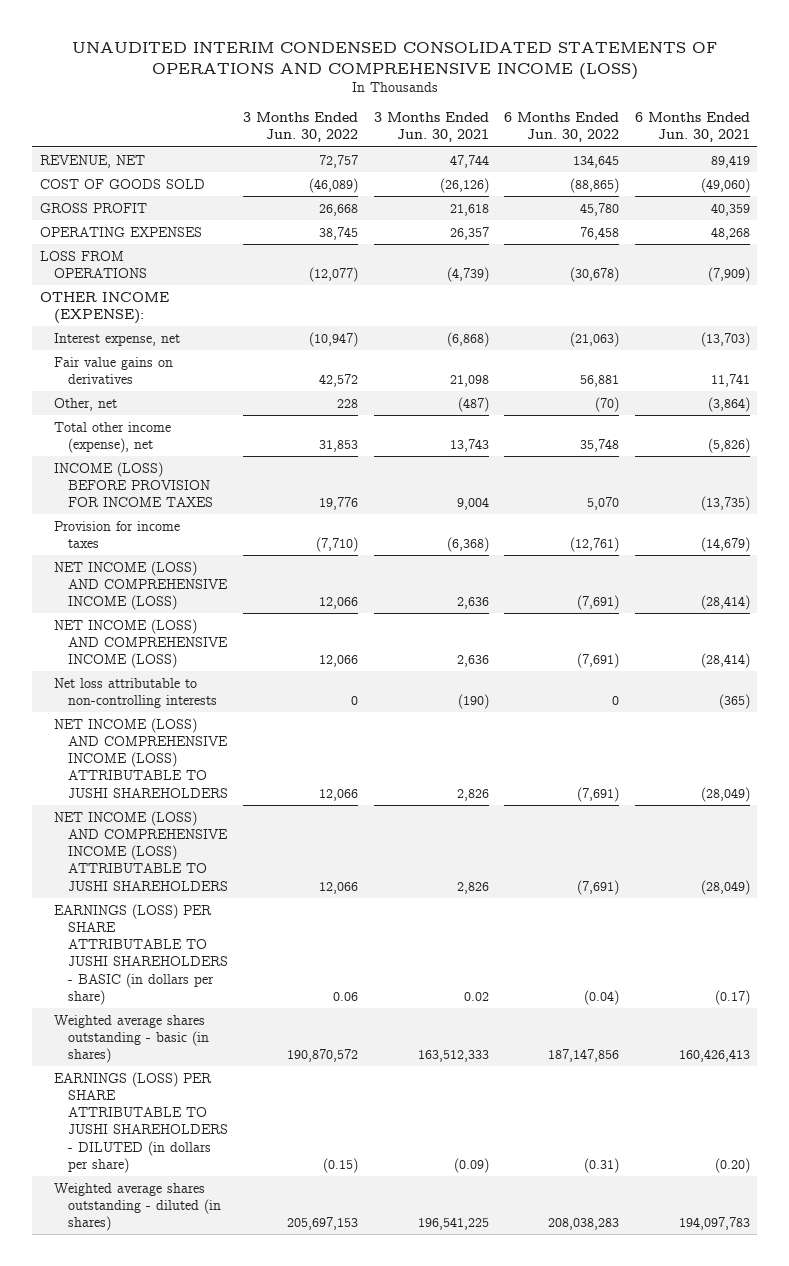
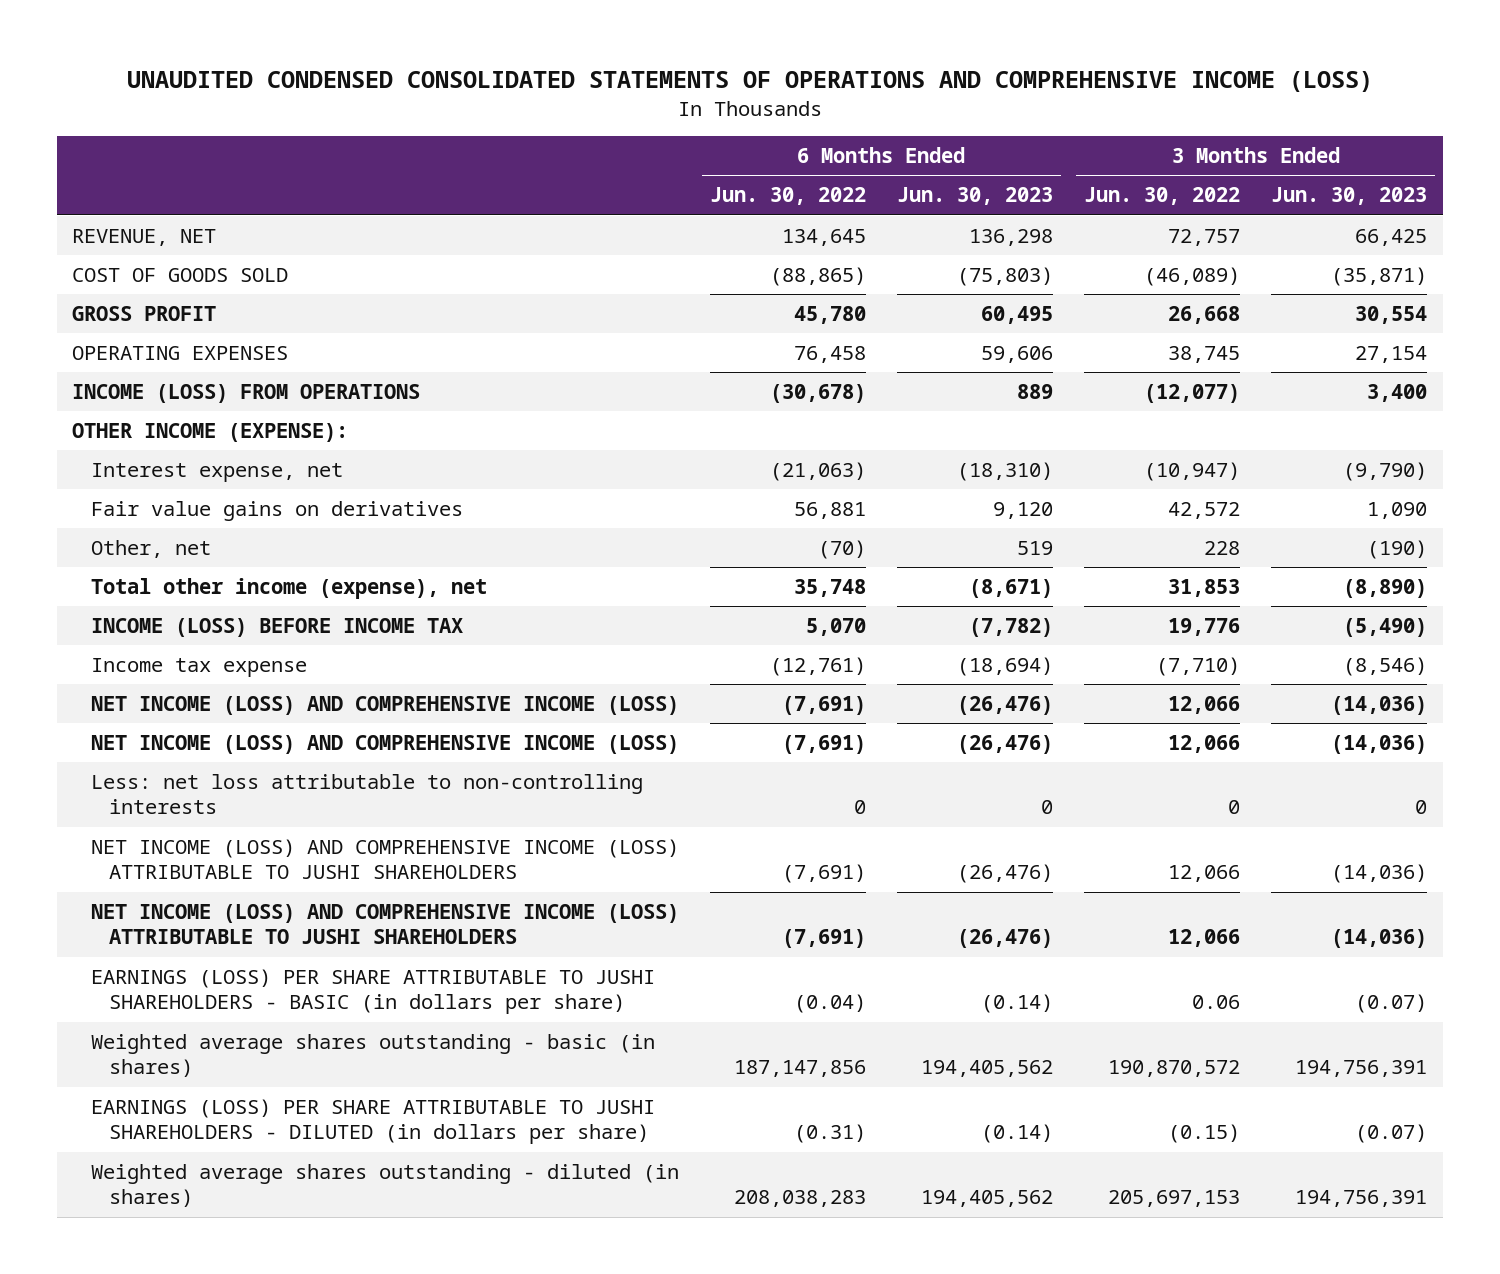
[71,41,717,80] UNAUDITED INTERIM CONDENSED CONSOLIDATED STATEMENTS OF OPERATIONS AND COMPREHENSIVE INCOME (LOSS) -> [126,71,1373,93] UNAUDITED CONDENSED CONSOLIDATED STATEMENTS OF OPERATIONS AND COMPREHENSIVE INCOME (LOSS)
[373,112,489,143] 3 Months Ended Jun. 30, 2021 -> none
[634,112,750,143] 6 Months Ended Jun. 30, 2021 -> none
none -> [897,187,1054,206] Jun. 30, 2023
none -> [1271,187,1428,206] Jun. 30, 2023
[39,250,147,278] LOSS FROM OPERATIONS -> [72,383,421,403] INCOME (LOSS) FROM OPERATIONS
[53,461,214,508] INCOME (LOSS) BEFORE PROVISION FOR INCOME TAXES -> [90,617,463,637] INCOME (LOSS) BEFORE INCOME TAX
[53,520,180,548] Provision for income taxes -> [90,657,307,677] Income tax expense
[53,677,218,708] Net loss attributable to non-controlling interests -> [90,773,643,815] Less: net loss attributable to non-controlling interests

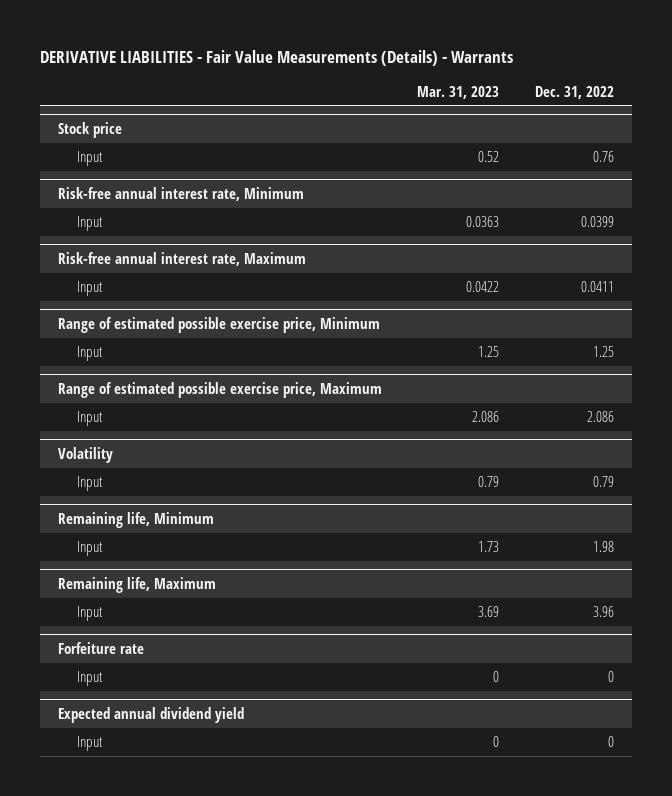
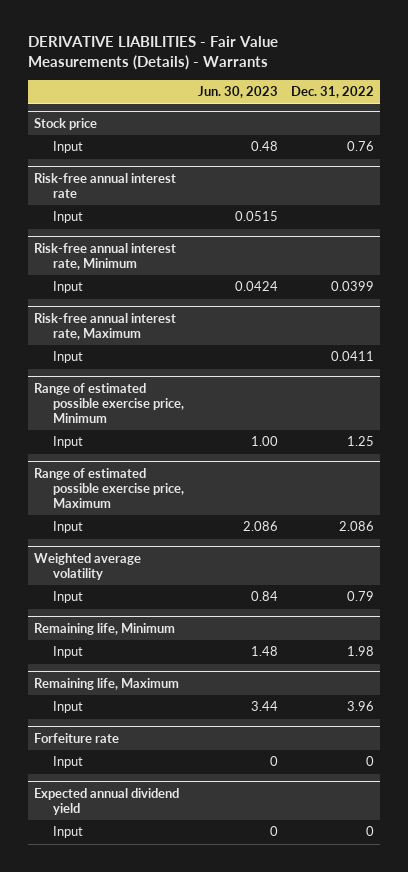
[417,85,500,99] Mar. 31, 2023 -> none
none -> [197,85,278,98] Jun. 30, 2023
none -> [34,172,177,199] Risk-free annual interest rate
none -> [53,211,84,224] Input
[57,447,113,464] Volatility -> [34,552,142,581] Weighted average volatility

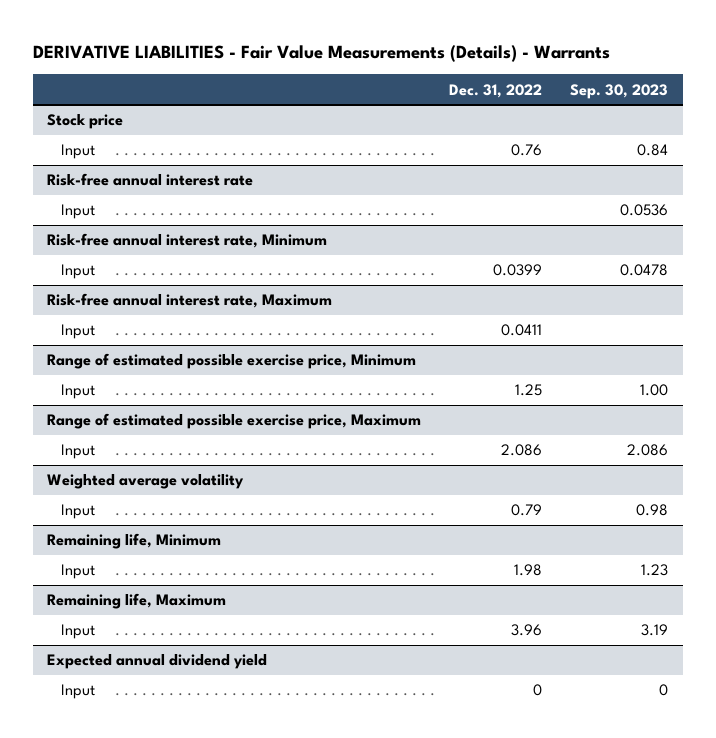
[197,85,278,98] Jun. 30, 2023 -> none
none -> [570,83,669,99] Sep. 30, 2023
[34,732,120,743] Forfeiture rate -> none
[53,756,84,769] Input -> none

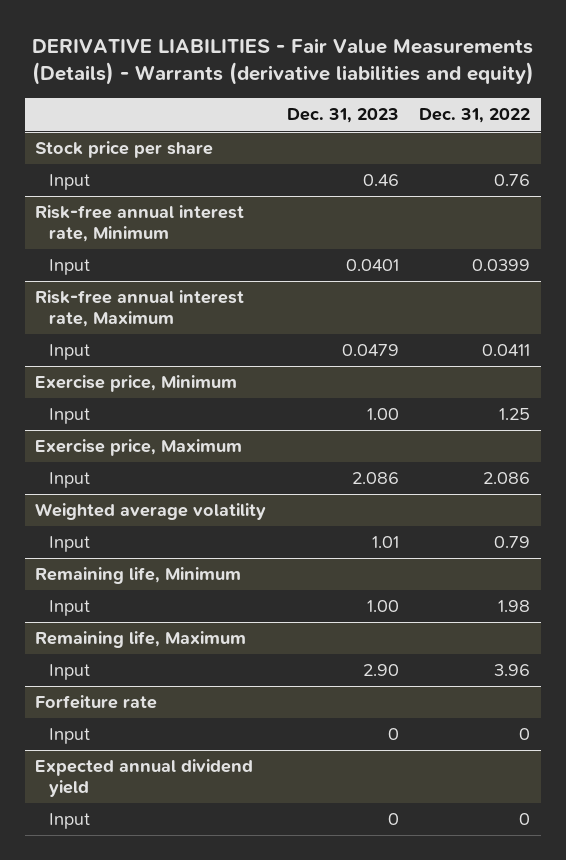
[32,45,610,63] DERIVATIVE LIABILITIES - Fair Value Measurements (Details) - Warrants -> [31,37,534,86] DERIVATIVE LIABILITIES - Fair Value Measurements (Details) - Warrants (derivative liabilities and equity)
[570,83,669,99] Sep. 30, 2023 -> none
none -> [286,108,399,124] Dec. 31, 2023
[47,114,124,130] Stock price -> [35,141,214,159] Stock price per share
[47,173,254,187] Risk-free annual interest rate -> none
[61,204,96,220] Input -> none
[47,353,417,370] Range of estimated possible exercise price, Minimum -> none
none -> [35,375,238,393] Exercise price, Minimum
[47,413,422,430] Range of estimated possible exercise price, Maximum -> none
none -> [35,439,243,457] Exercise price, Maximum
none -> [35,695,158,710] Forfeiture rate
none -> [48,728,90,745] Input

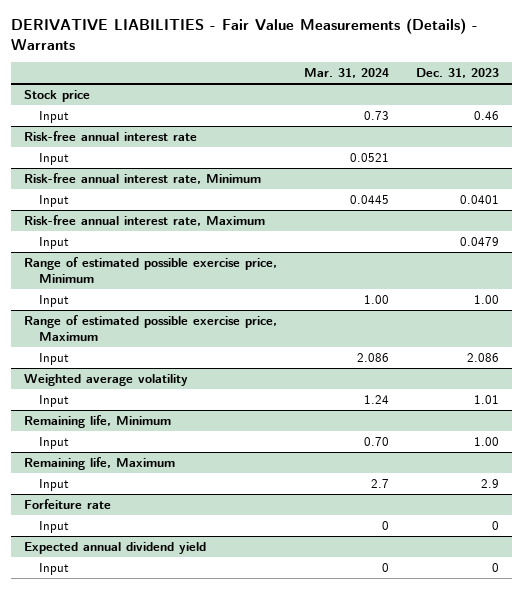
[31,37,534,86] DERIVATIVE LIABILITIES - Fair Value Measurements (Details) - Warrants (derivative liabilities and equity) -> [10,18,478,50] DERIVATIVE LIABILITIES - Fair Value Measurements (Details) - Warrants
[419,108,531,124] Dec. 31, 2022 -> none
none -> [303,68,389,79] Mar. 31, 2024
[35,141,214,159] Stock price per share -> [24,89,91,102] Stock price
none -> [24,130,198,141] Risk-free annual interest rate
none -> [38,152,69,165] Input
[35,375,238,393] Exercise price, Minimum -> none
none -> [24,256,278,284] Range of estimated possible exercise price, Minimum
[35,439,243,457] Exercise price, Maximum -> none
none -> [24,314,278,342] Range of estimated possible exercise price, Maximum
[362,664,399,677] 2.90 -> [480,478,499,488] 2.9

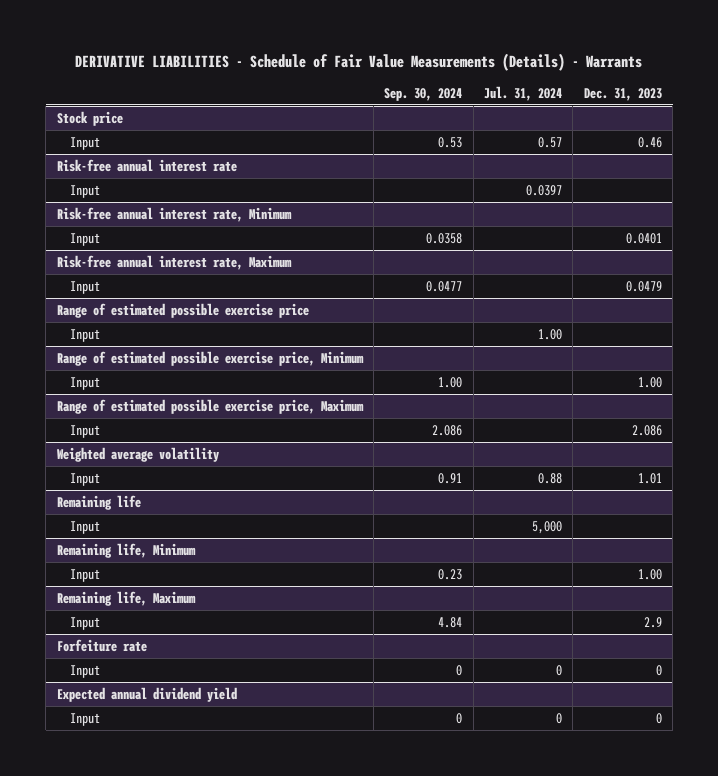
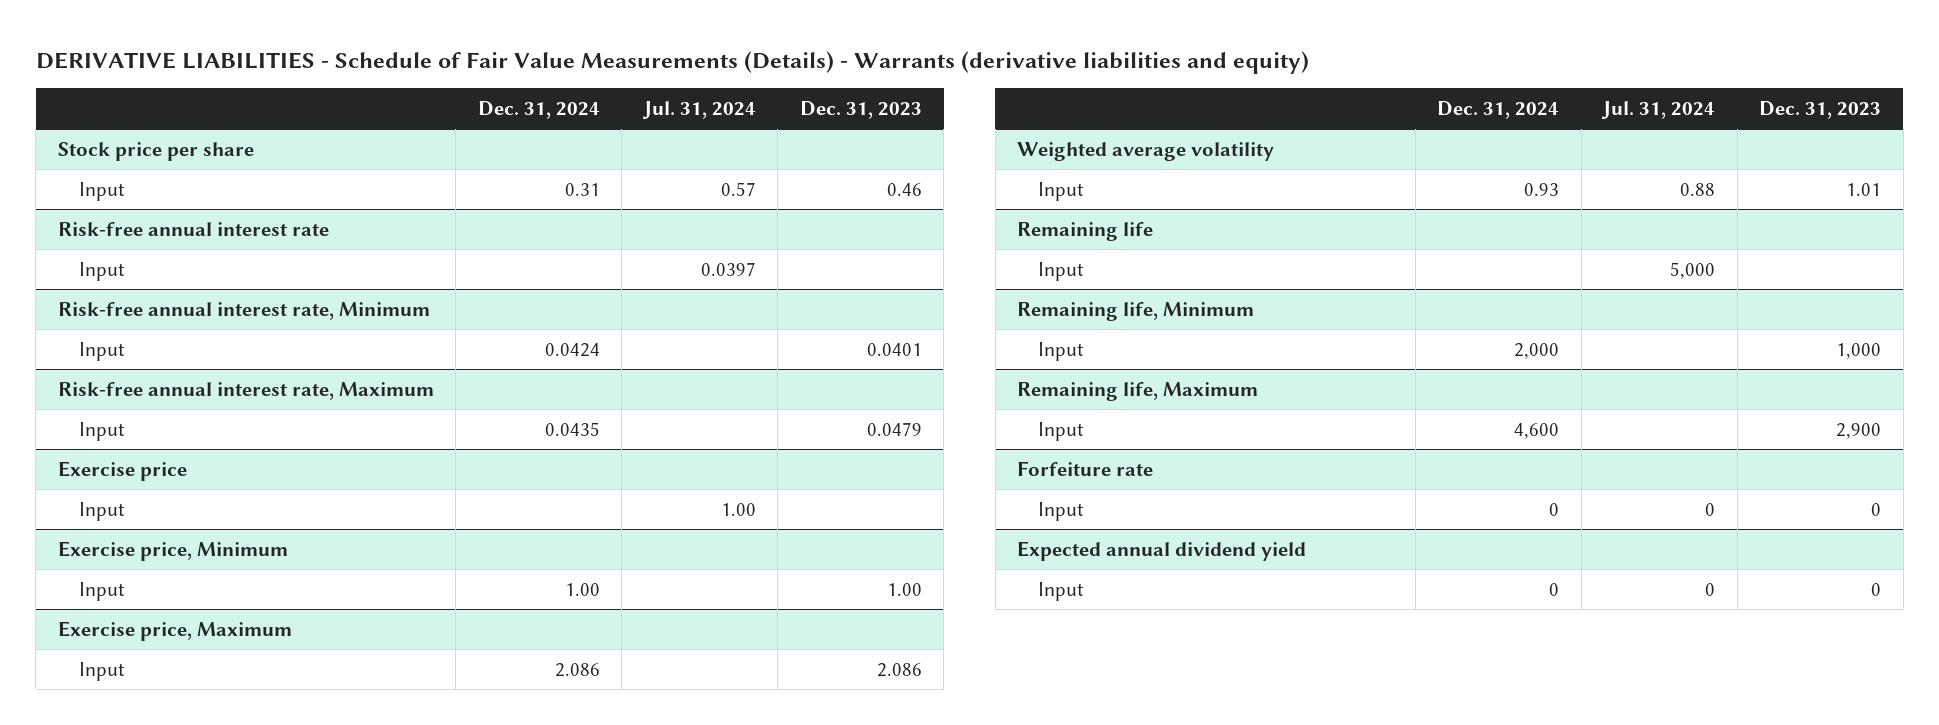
[75,53,643,72] DERIVATIVE LIABILITIES - Schedule of Fair Value Measurements (Details) - Warrants -> [35,50,1309,74] DERIVATIVE LIABILITIES - Schedule of Fair Value Measurements (Details) - Warrants (derivative liabilities and equity)
[384,87,463,101] Sep. 30, 2024 -> none
none -> [477,100,600,119] Dec. 31, 2024
[56,110,123,126] Stock price -> [57,141,254,161] Stock price per share
[56,302,309,318] Range of estimated possible exercise price -> [57,460,187,481] Exercise price
[56,350,364,366] Range of estimated possible exercise price, Minimum -> none
none -> [57,540,288,561] Exercise price, Minimum
[56,398,364,414] Range of estimated possible exercise price, Maximum -> none
none -> [57,620,292,641] Exercise price, Maximum
[637,568,662,580] 1.00 -> [1836,342,1882,359] 1,000
[643,616,662,628] 2.9 -> [1836,422,1882,439] 2,900

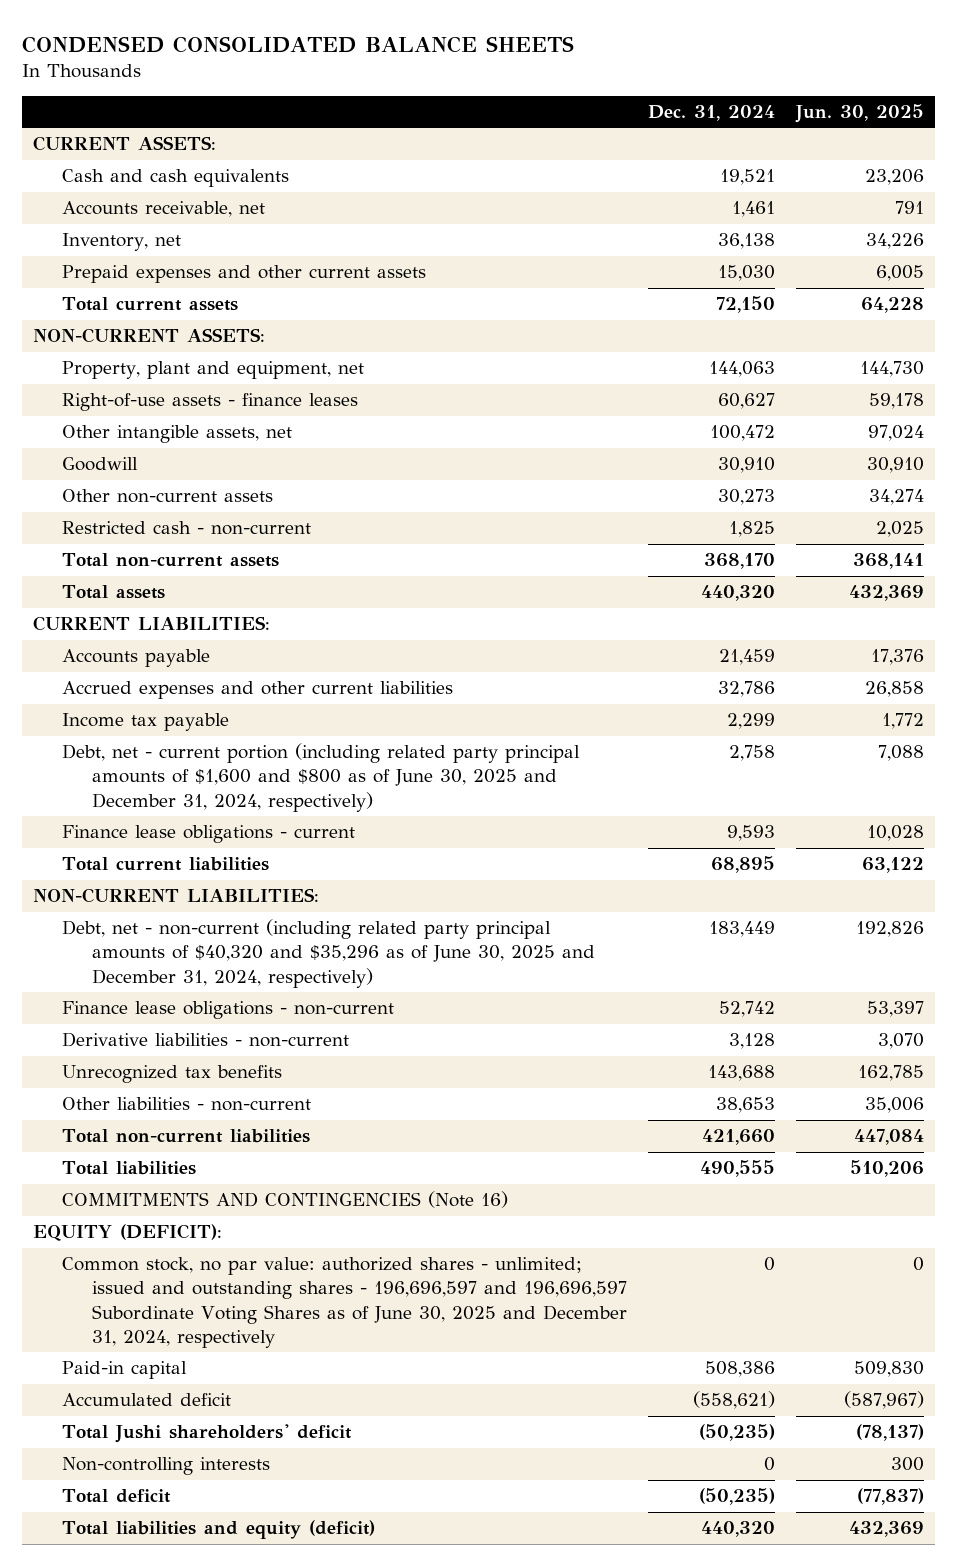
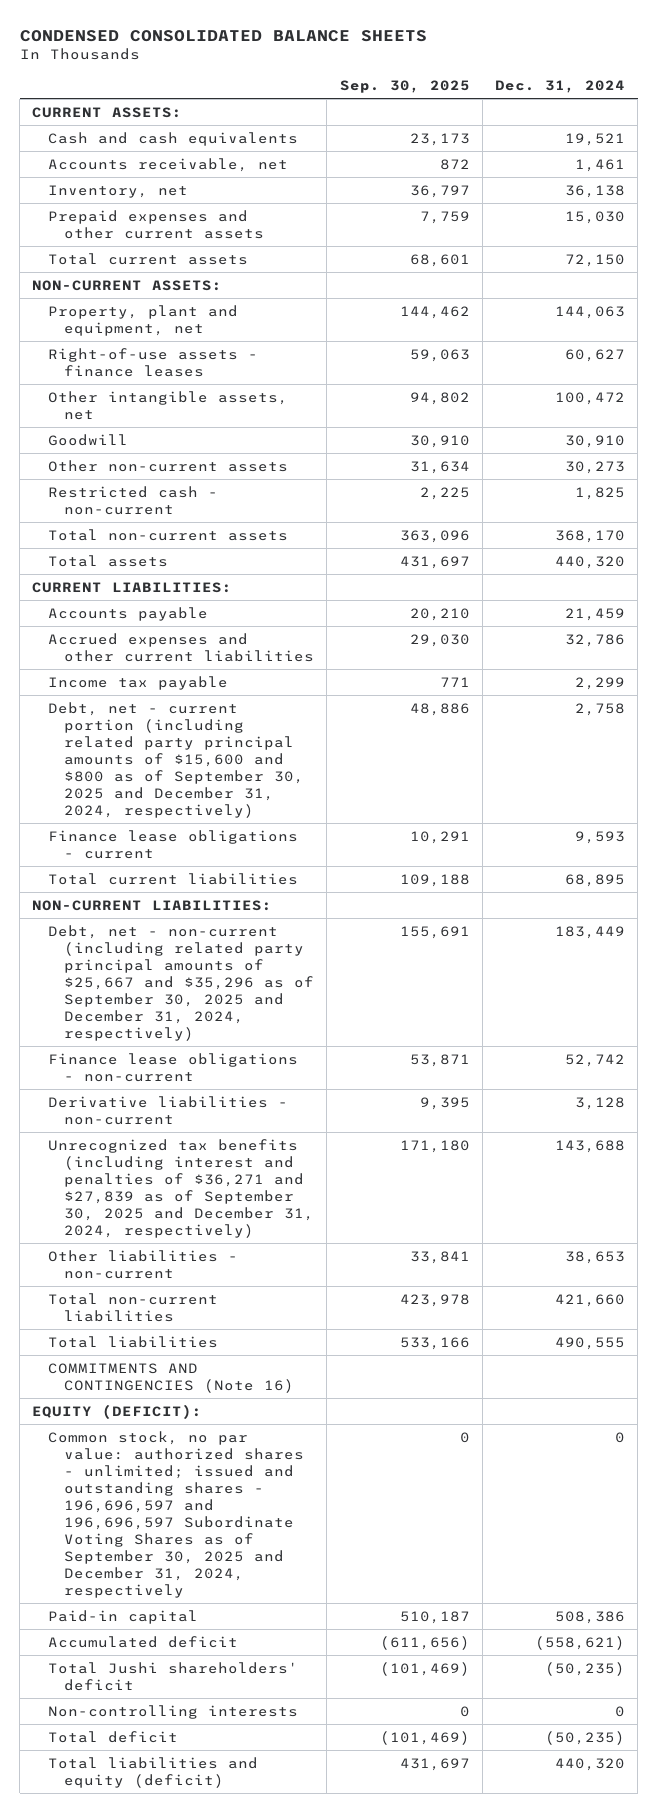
[795,103,925,123] Jun. 30, 2025 -> none
none -> [339,80,470,94] Sep. 30, 2025
[62,743,581,812] Debt, net - current portion (including related party principal amounts of $1,600 and $800 as of June 30, 2025 and December 31, 2024, respectively) -> [48,701,305,818] Debt, net - current portion (including related party principal amounts of $15,600 and $800 as of September 30, 2025 and December 31, 2024, respectively)
[62,919,595,988] Debt, net - non-current (including related party principal amounts of $40,320 and $35,296 as of June 30, 2025 and December 31, 2024, respectively) -> [48,924,315,1041] Debt, net - non-current (including related party principal amounts of $25,667 and $35,296 as of September 30, 2025 and December 31, 2024, respectively)
[62,1065,283,1084] Unrecognized tax benefits -> [48,1138,315,1238] Unrecognized tax benefits (including interest and penalties of $36,271 and $27,839 as of September 30, 2025 and December 31, 2024, respectively)
[62,1257,627,1348] Common stock, no par value: authorized shares - unlimited; issued and outstanding shares - 196,696,597 and 196,696,597 Subordinate Voting Shares as of June 30, 2025 and December 31, 2024, respectively -> [48,1430,305,1598] Common stock, no par value: authorized shares - unlimited; issued and outstanding shares - 196,696,597 and 196,696,597 Subordinate Voting Shares as of September 30, 2025 and December 31, 2024, respectively

